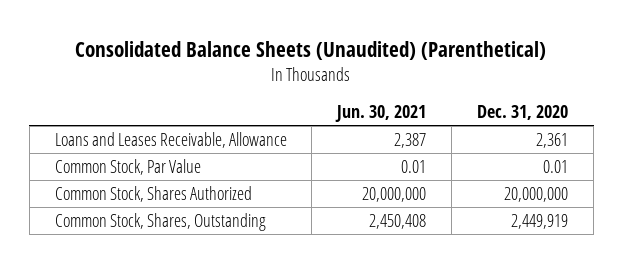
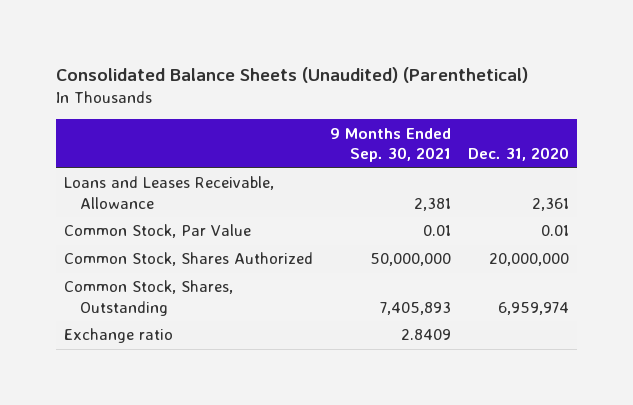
[335,105,427,123] Jun. 30, 2021 -> none
none -> [329,127,451,163] 9 Months Ended Sep. 30, 2021
[511,213,569,229] 2,449,919 -> [497,301,569,315] 6,959,974
none -> [64,328,174,344] Exchange ratio

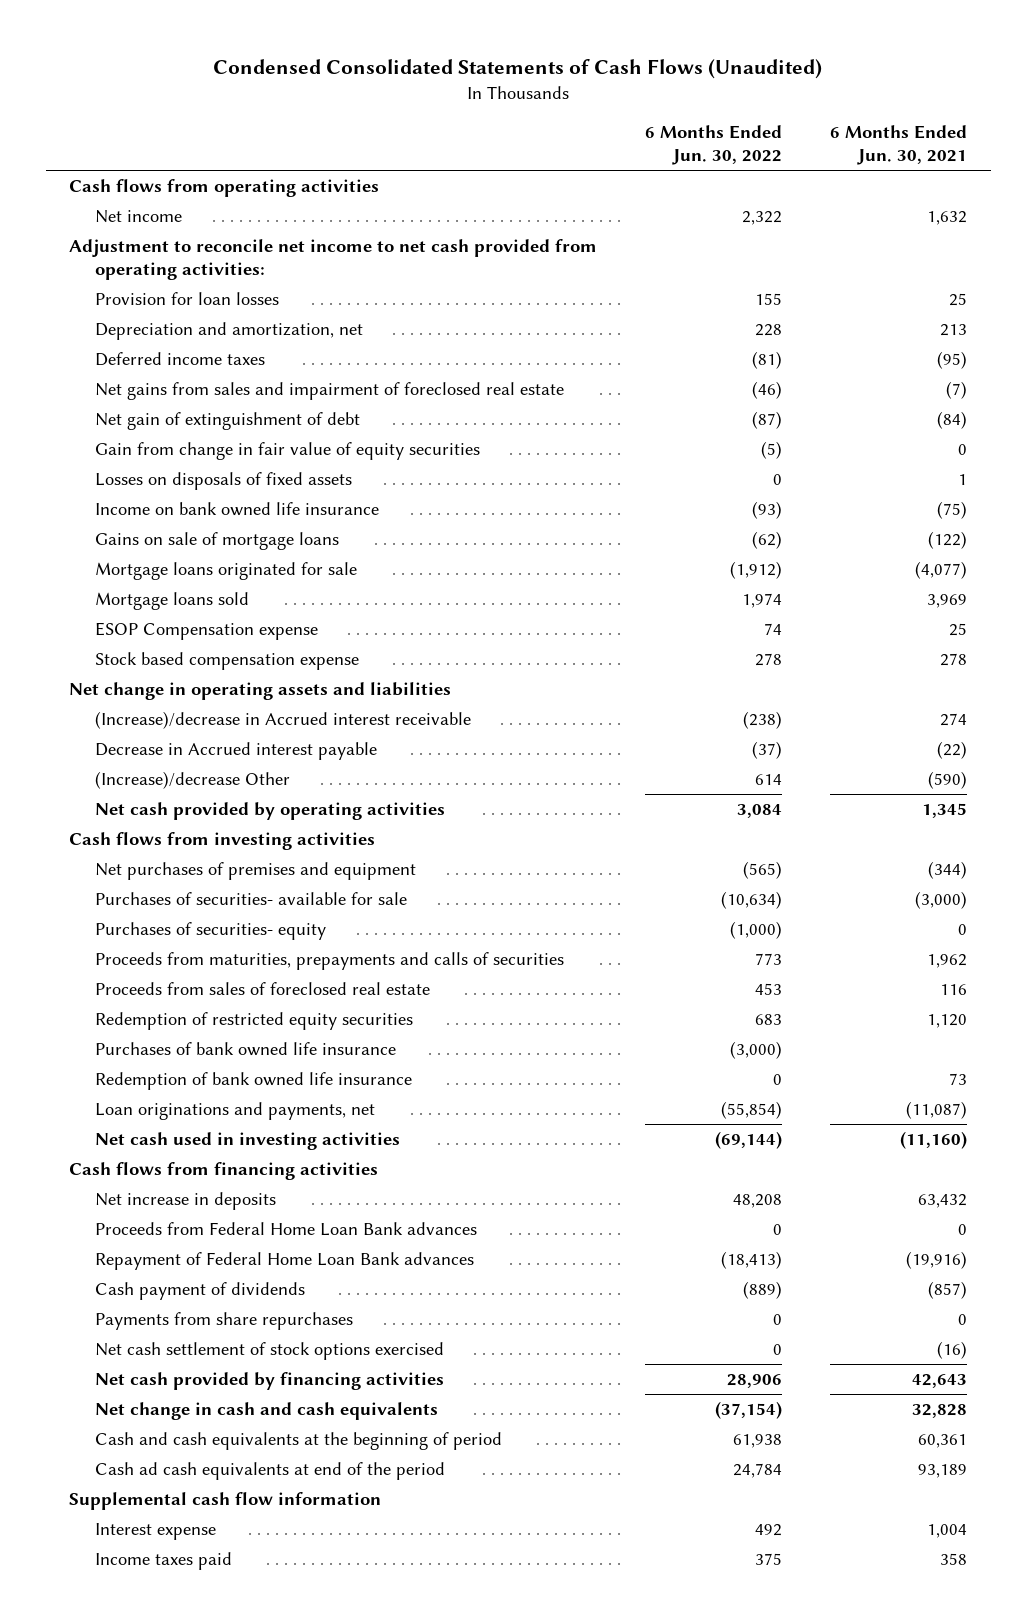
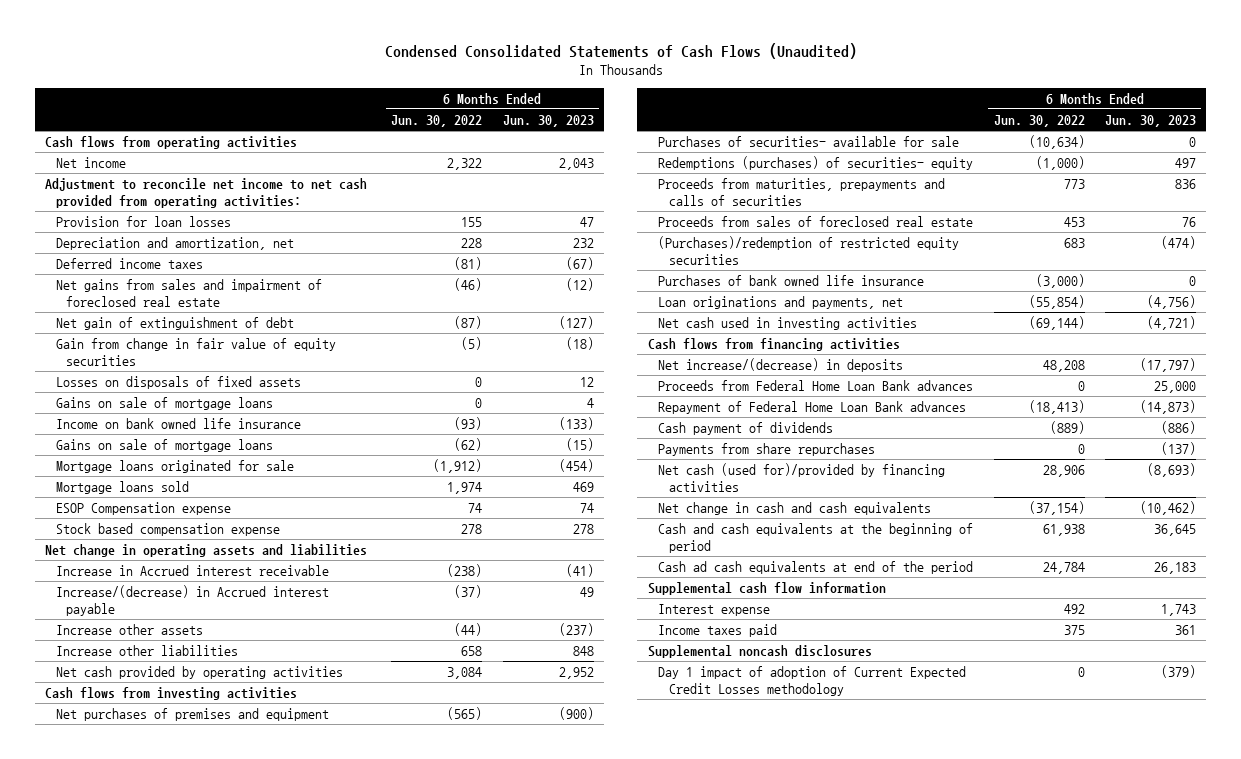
[830,125,968,166] 6 Months Ended Jun. 30, 2021 -> none
none -> [502,114,594,127] Jun. 30, 2023
none -> [55,396,273,410] Gains on sale of mortgage loans
[95,710,472,729] (Increase)/decrease in Accrued interest receivable -> [55,564,329,576] Increase in Accrued interest receivable
[95,741,378,760] Decrease in Accrued interest payable -> [55,584,329,616] Increase/(decrease) in Accrued interest payable
[95,770,291,789] (Increase)/decrease Other -> [55,623,203,635] Increase other assets
[755,773,783,785] 614 -> [454,622,483,636] (44)
none -> [55,644,238,656] Increase other liabilities
[95,921,327,940] Purchases of securities- equity -> [658,155,974,170] Redemptions (purchases) of securities- equity
[95,1011,414,1030] Redemption of restricted equity securities -> [658,235,960,265] (Purchases)/redemption of restricted equity securities
[95,1071,413,1090] Redemption of bank owned life insurance -> none
[95,1191,277,1210] Net increase in deposits -> [658,357,904,372] Net increase/(decrease) in deposits
[95,1341,445,1360] Net cash settlement of stock options exercised -> none
[95,1371,445,1390] Net cash provided by financing activities -> [658,462,946,492] Net cash (used for)/provided by financing activities
none -> [647,644,872,658] Supplemental noncash disclosures
none -> [658,665,967,696] Day 1 impact of adoption of Current Expected Credit Losses methodology

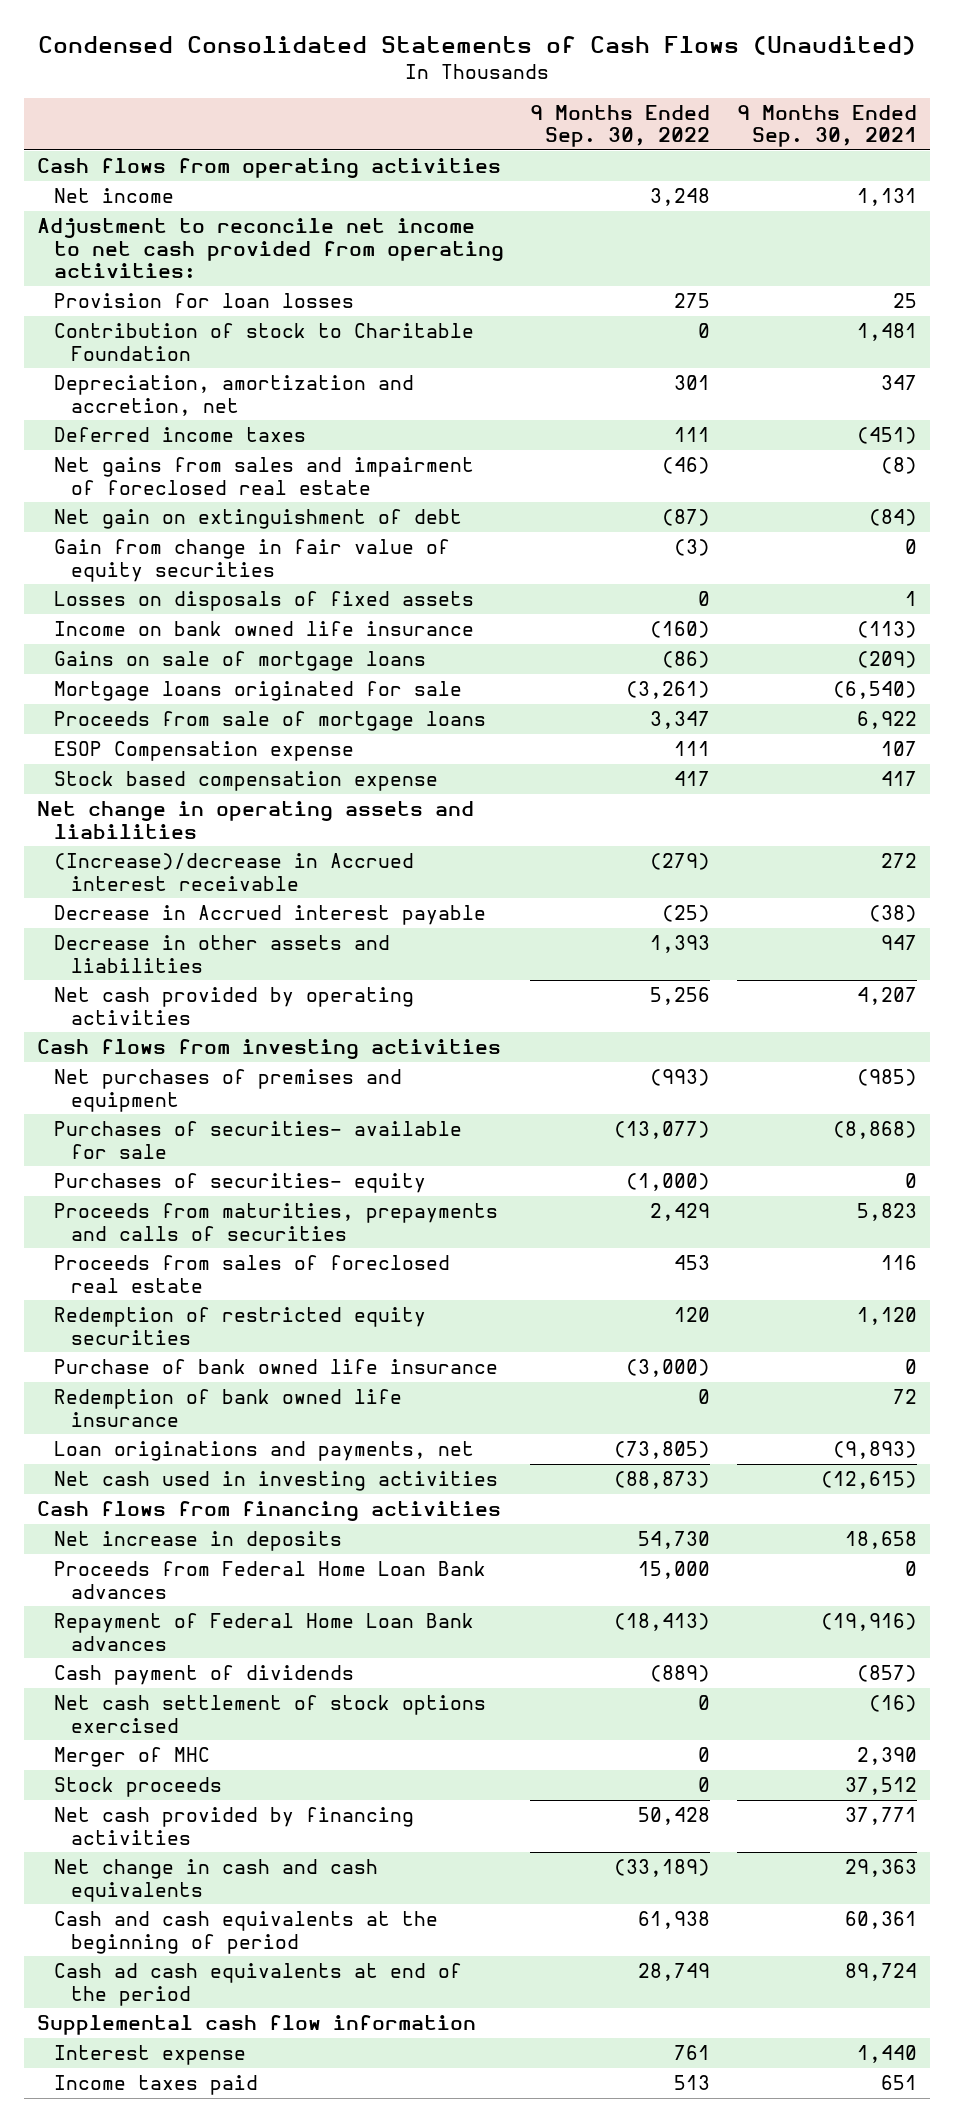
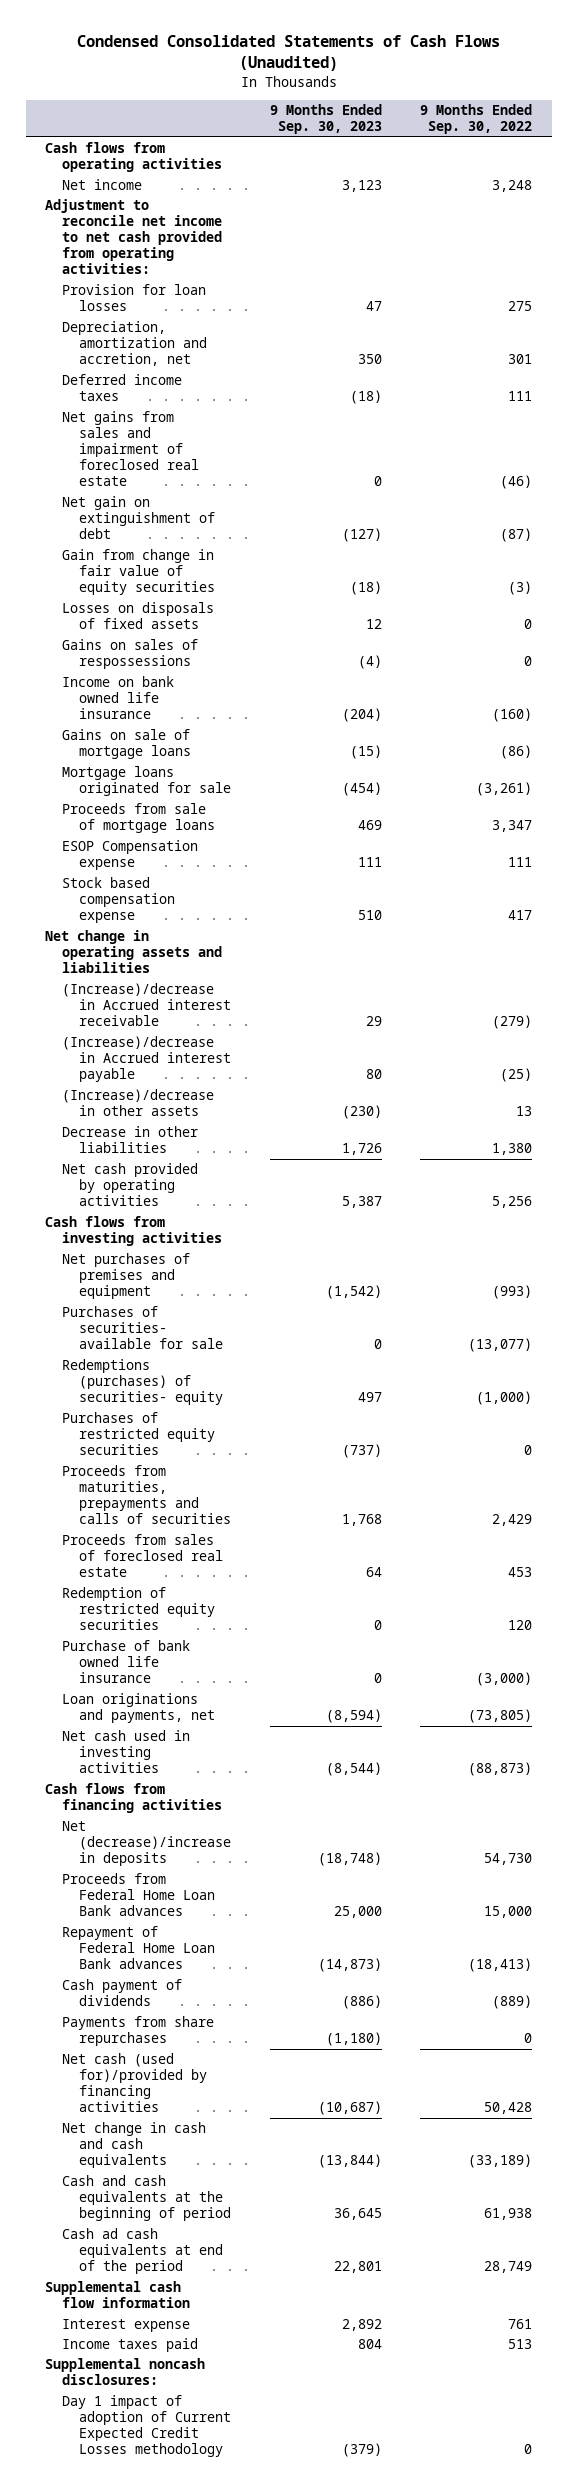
[736,104,917,148] 9 Months Ended Sep. 30, 2021 -> none
none -> [269,104,382,135] 9 Months Ended Sep. 30, 2023
[53,322,474,361] Contribution of stock to Charitable Foundation -> none
none -> [62,639,199,670] Gains on sales of respossessions
[53,904,486,925] Decrease in Accrued interest payable -> [62,1036,232,1083] (Increase)/decrease in Accrued interest payable
[53,934,390,973] Decrease in other assets and liabilities -> [62,1089,215,1117] (Increase)/decrease in other assets
[650,934,711,953] 1,393 -> [516,1106,533,1117] 13
none -> [62,1126,199,1154] Decrease in other liabilities
[53,1172,426,1193] Purchases of securities- equity -> [62,1359,224,1406] Redemptions (purchases) of securities- equity
none -> [62,1412,216,1456] Purchases of restricted equity securities
[53,1388,402,1427] Redemption of bank owned life insurance -> none
[53,1530,342,1551] Net increase in deposits -> [62,1821,232,1867] Net (decrease)/increase in deposits
[53,1694,486,1733] Net cash settlement of stock options exercised -> none
[53,1746,210,1767] Merger of MHC -> none
[53,1776,222,1797] Stock proceeds -> none
none -> [62,2016,215,2047] Payments from share repurchases
[53,1806,414,1845] Net cash provided by financing activities -> [62,2053,208,2113] Net cash (used for)/provided by financing activities
none -> [45,2358,206,2386] Supplemental noncash disclosures:
none -> [62,2395,232,2458] Day 1 impact of adoption of Current Expected Credit Losses methodology

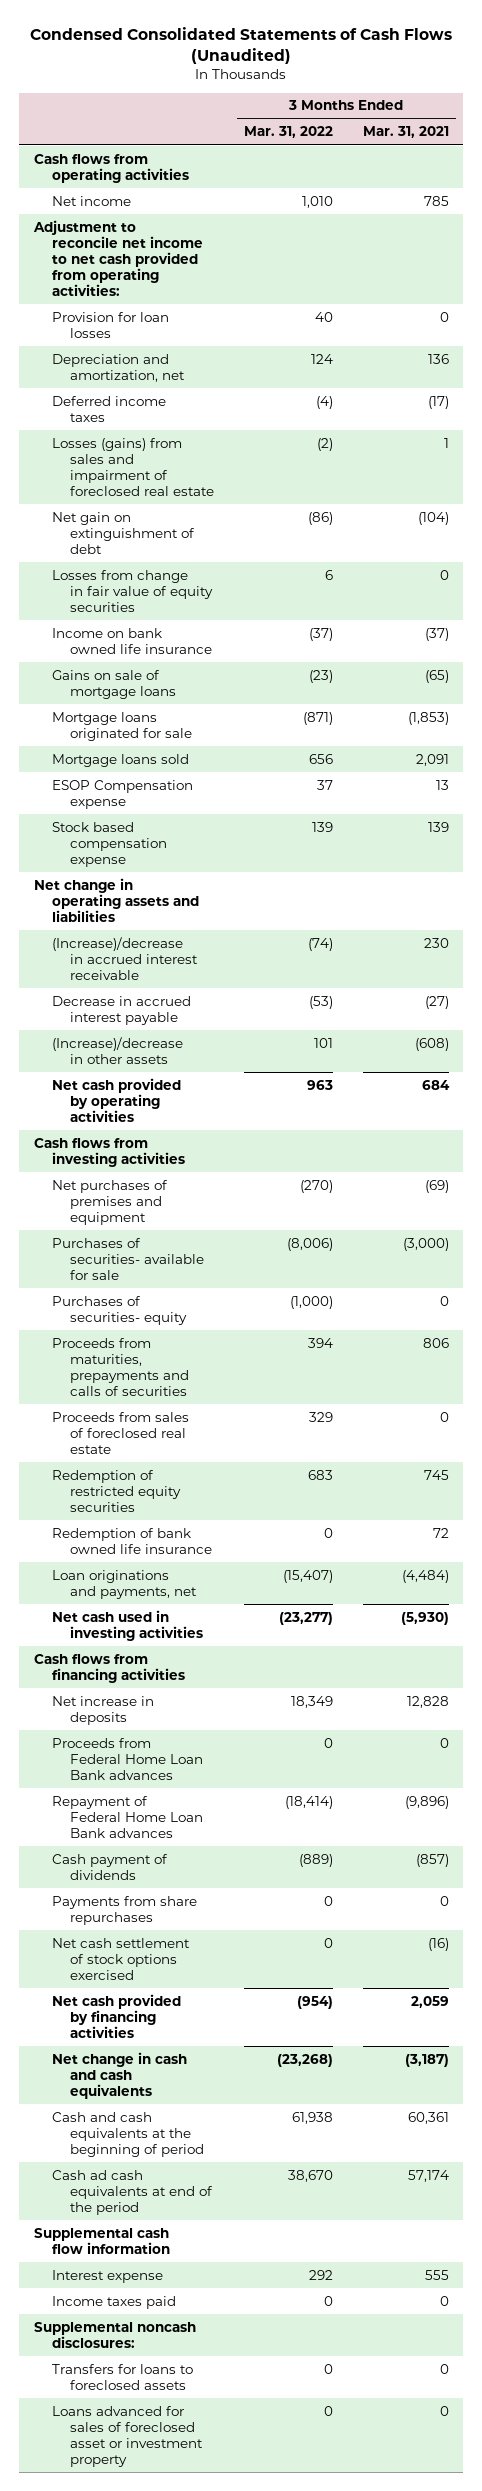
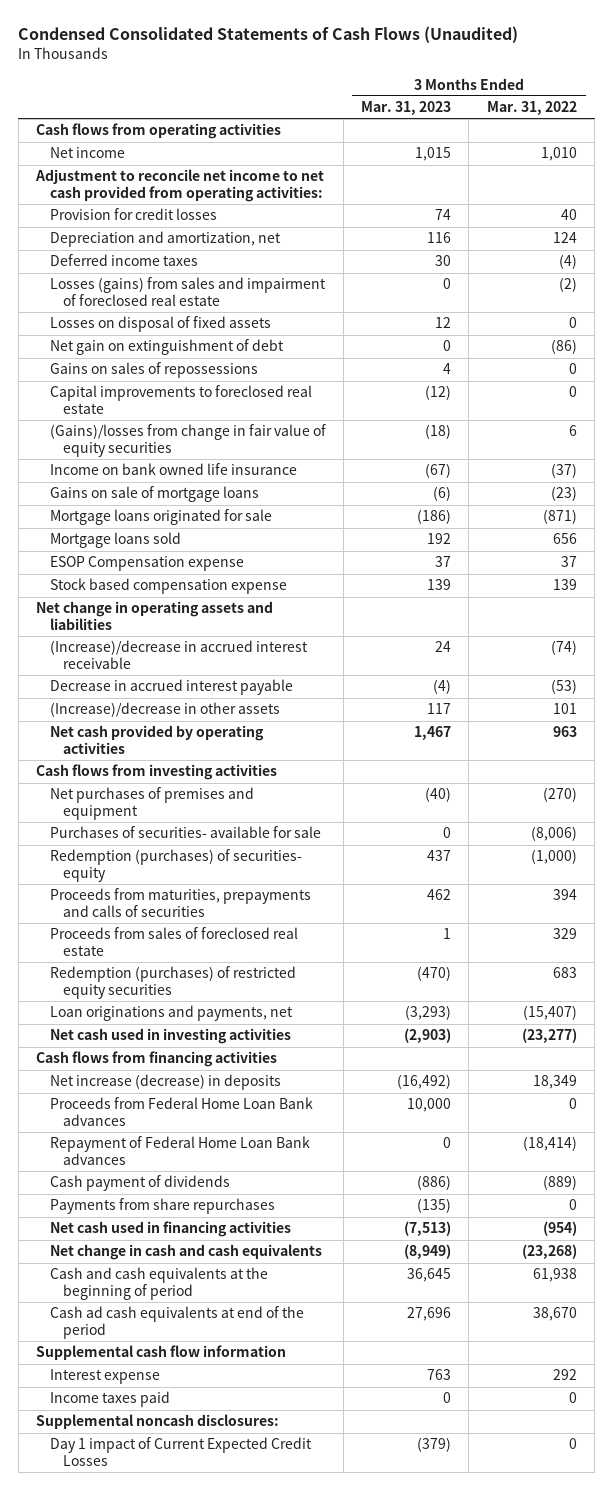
[362,126,449,139] Mar. 31, 2021 -> none
none -> [361,101,452,116] Mar. 31, 2023
[52,311,170,338] Provision for loan losses -> [49,208,217,221] Provision for credit losses
none -> [49,316,271,333] Losses on disposal of fixed assets
none -> [49,362,258,379] Gains on sales of repossessions
none -> [49,385,312,415] Capital improvements to foreclosed real estate
[52,569,214,612] Losses from change in fair value of equity securities -> [49,424,326,458] (Gains)/losses from change in fair value of equity securities
[52,1295,188,1325] Purchases of securities- equity -> [49,849,302,883] Redemption (purchases) of securities- equity
[52,1527,213,1554] Redemption of bank owned life insurance -> none
[52,1469,182,1512] Redemption of restricted equity securities -> [49,966,296,1000] Redemption (purchases) of restricted equity securities
[52,1695,155,1725] Net increase in deposits -> [49,1074,281,1091] Net increase (decrease) in deposits
[52,1937,191,1980] Net cash settlement of stock options exercised -> none
[52,1993,182,2038] Net cash provided by financing activities -> [49,1221,291,1238] Net cash used in financing activities
[52,2363,194,2390] Transfers for loans to foreclosed assets -> none
[52,2405,204,2467] Loans advanced for sales of foreclosed asset or investment property -> none
none -> [49,1437,312,1467] Day 1 impact of Current Expected Credit Losses

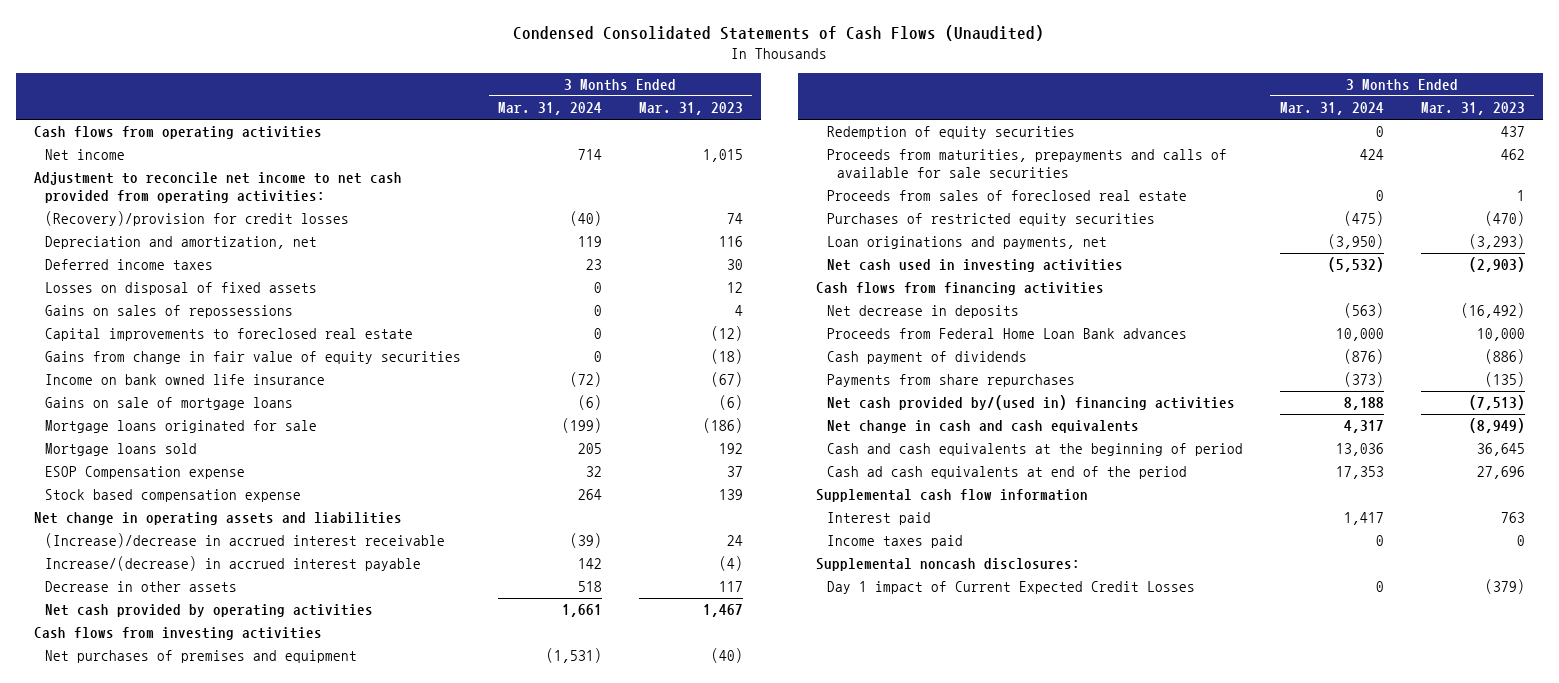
[486,101,577,116] Mar. 31, 2022 -> none
none -> [497,102,602,116] Mar. 31, 2024
[49,208,217,221] Provision for credit losses -> [44,211,349,227] (Recovery)/provision for credit losses
[49,277,326,307] Losses (gains) from sales and impairment of foreclosed real estate -> none
[49,339,284,356] Net gain on extinguishment of debt -> none
[49,424,326,458] (Gains)/losses from change in fair value of equity securities -> [44,351,461,365] Gains from change in fair value of equity securities
[49,679,293,696] Decrease in accrued interest payable -> [44,556,421,572] Increase/(decrease) in accrued interest payable
[49,702,280,718] (Increase)/decrease in other assets -> [44,581,237,593] Decrease in other assets
[49,826,321,839] Purchases of securities- available for sale -> none
[49,849,302,883] Redemption (purchases) of securities- equity -> [826,126,1075,140] Redemption of equity securities
[49,888,311,918] Proceeds from maturities, prepayments and calls of securities -> [826,149,1227,179] Proceeds from maturities, prepayments and calls of available for sale securities
[49,966,296,1000] Redemption (purchases) of restricted equity securities -> [826,213,1155,227] Purchases of restricted equity securities
[49,1074,281,1091] Net increase (decrease) in deposits -> [826,305,1019,319] Net decrease in deposits
[49,1136,310,1166] Repayment of Federal Home Loan Bank advances -> none
[49,1221,291,1238] Net cash used in financing activities -> [826,395,1235,411] Net cash provided by/(used in) financing activities
[49,1369,160,1385] Interest expense -> [826,512,931,526] Interest paid

